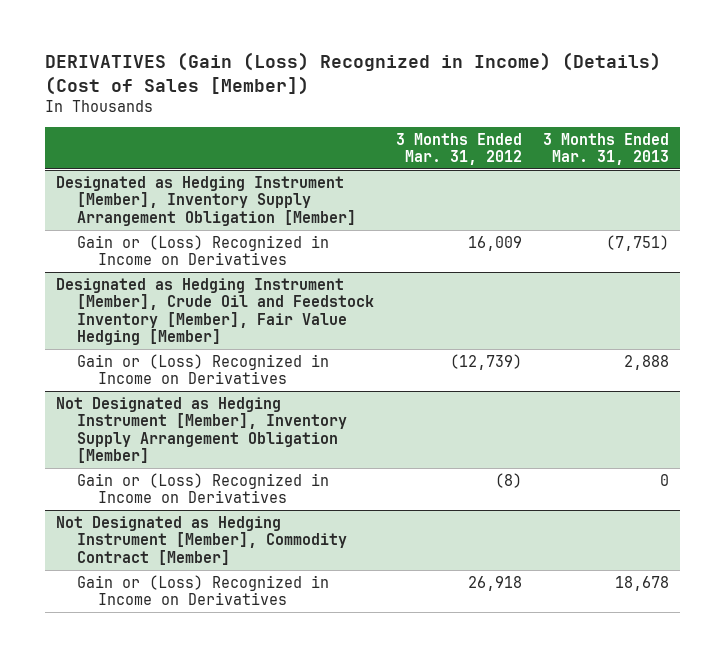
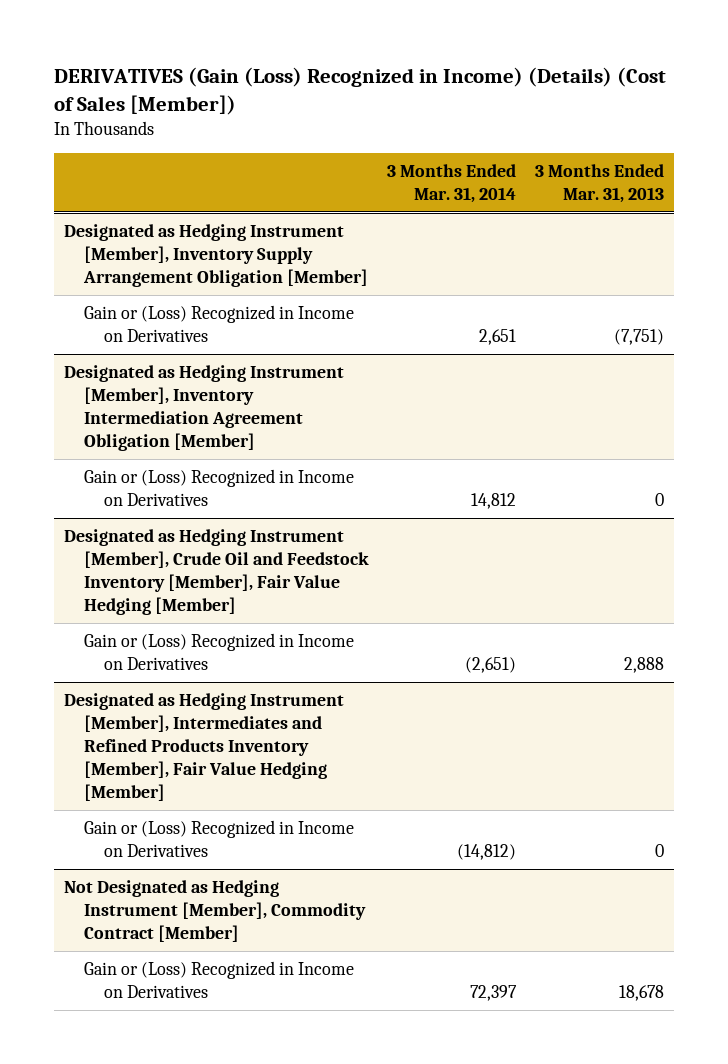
[395,132,522,166] 3 Months Ended Mar. 31, 2012 -> none
none -> [387,163,517,203] 3 Months Ended Mar. 31, 2014
none -> [63,364,344,451] Designated as Hedging Instrument [Member], Inventory Intermediation Agreement Obligation [Member]
none -> [83,468,354,506] Gain or (Loss) Recognized in Income on Derivatives
[55,396,347,464] Not Designated as Hedging Instrument [Member], Inventory Supply Arrangement Obligation [Member] -> none
none -> [63,692,344,801] Designated as Hedging Instrument [Member], Intermediates and Refined Products Inventory [Member], Fair Value Hedging [Member]

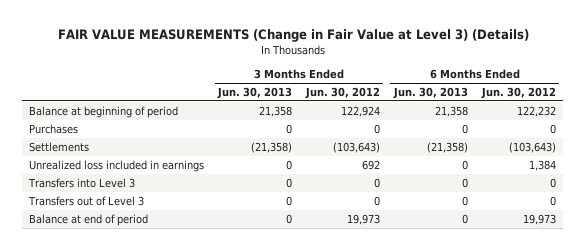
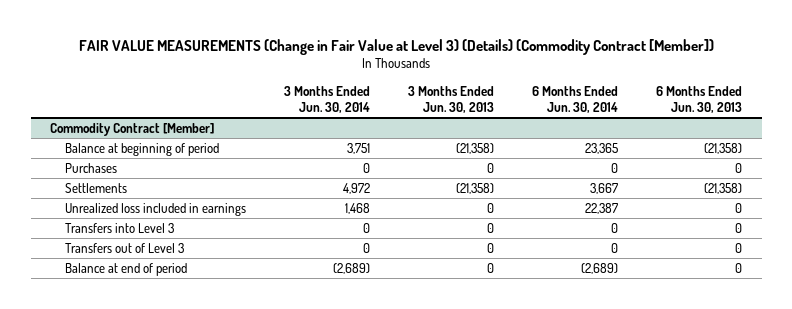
[57,29,529,43] FAIR VALUE MEASUREMENTS (Change in Fair Value at Level 3) (Details) -> [79,38,715,55] FAIR VALUE MEASUREMENTS (Change in Fair Value at Level 3) (Details) (Commodity Contract [Member])
[305,86,381,99] Jun. 30, 2012 -> none
[480,86,556,99] Jun. 30, 2012 -> none
none -> [284,85,371,114] 3 Months Ended Jun. 30, 2014
none -> [532,85,619,114] 6 Months Ended Jun. 30, 2014
none -> [49,122,214,136] Commodity Contract [Member]
[259,105,293,117] 21,358 -> [456,142,495,154] (21,358)
[434,105,468,117] 21,358 -> [704,142,743,154] (21,358)

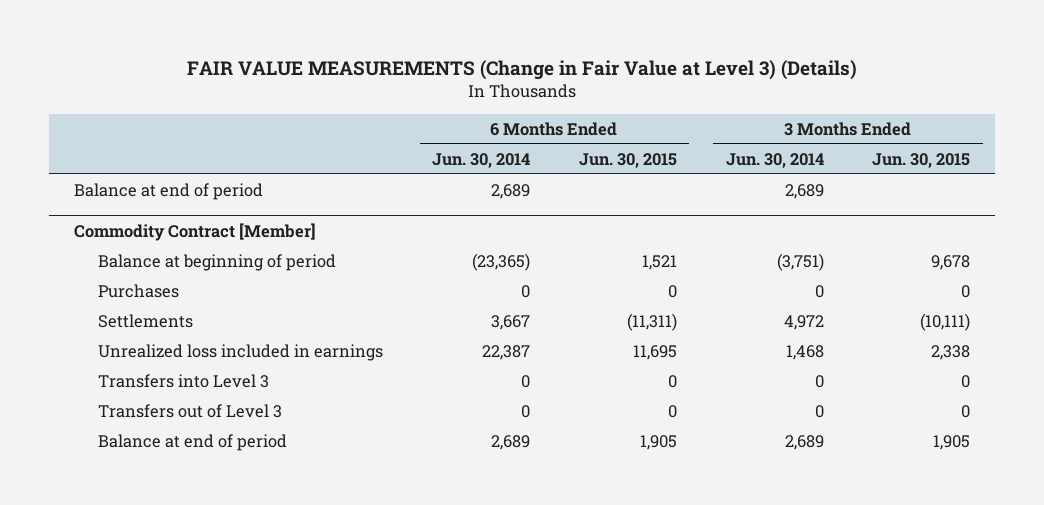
[79,38,715,55] FAIR VALUE MEASUREMENTS (Change in Fair Value at Level 3) (Details) (Commodity Contract [Member]) -> [187,59,858,80] FAIR VALUE MEASUREMENTS (Change in Fair Value at Level 3) (Details)
[408,85,495,114] 3 Months Ended Jun. 30, 2013 -> none
[656,85,743,114] 6 Months Ended Jun. 30, 2013 -> none
none -> [578,152,677,168] Jun. 30, 2015
none -> [872,152,971,168] Jun. 30, 2015
none -> [73,183,263,201] Balance at end of period
[347,142,371,154] 3,751 -> [776,253,824,272] (3,751)
[585,142,619,154] 23,365 -> [471,253,530,272] (23,365)
[333,262,371,274] (2,689) -> [784,435,824,451] 2,689
[581,262,619,274] (2,689) -> [490,435,530,451] 2,689

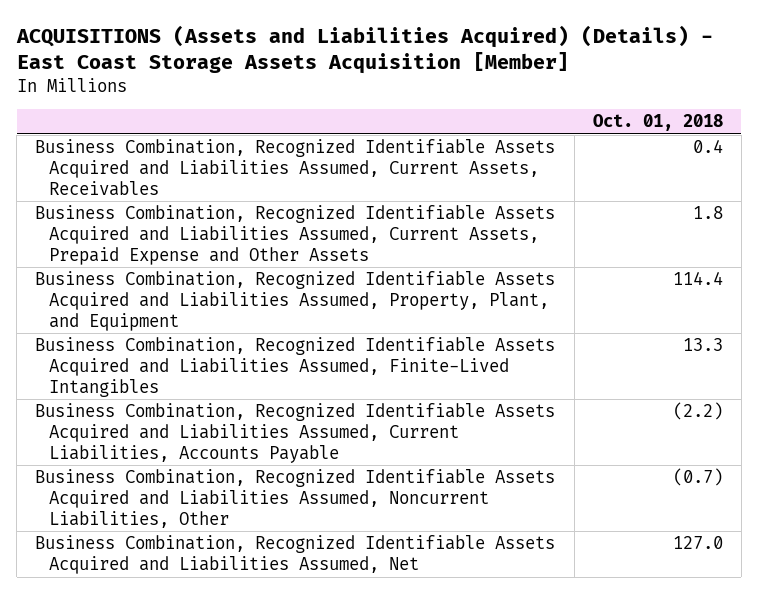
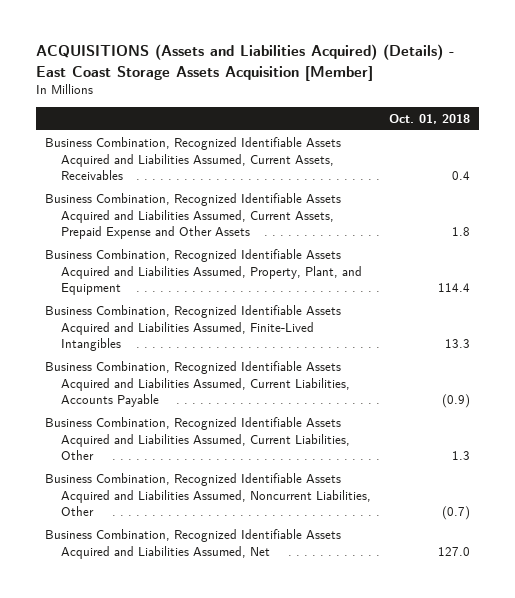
[672,402,723,421] (2.2) -> [442,394,471,409] (0.9)
none -> [45,416,351,461] Business Combination, Recognized Identifiable Assets Acquired and Liabilities Assumed, Current Liabilities, Other

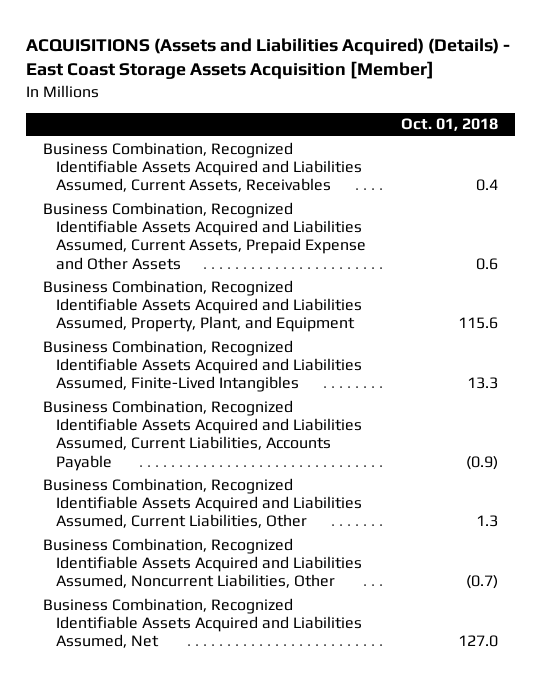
[452,227,471,237] 1.8 -> [475,257,498,270] 0.6
[438,283,471,293] 114.4 -> [457,317,498,330] 115.6

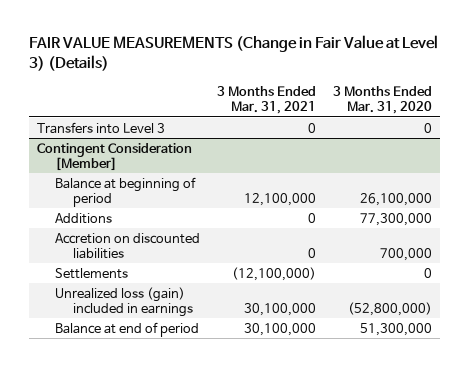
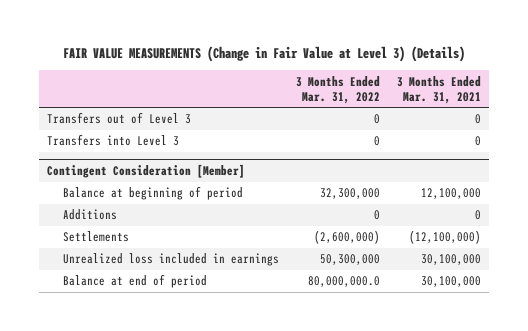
[332,85,432,115] 3 Months Ended Mar. 31, 2020 -> none
none -> [295,75,380,104] 3 Months Ended Mar. 31, 2022
none -> [47,112,192,125] Transfers out of Level 3
[54,232,200,260] Accretion on discounted liabilities -> none
[54,286,193,318] Unrealized loss (gain) included in earnings -> [62,253,279,267] Unrealized loss included in earnings

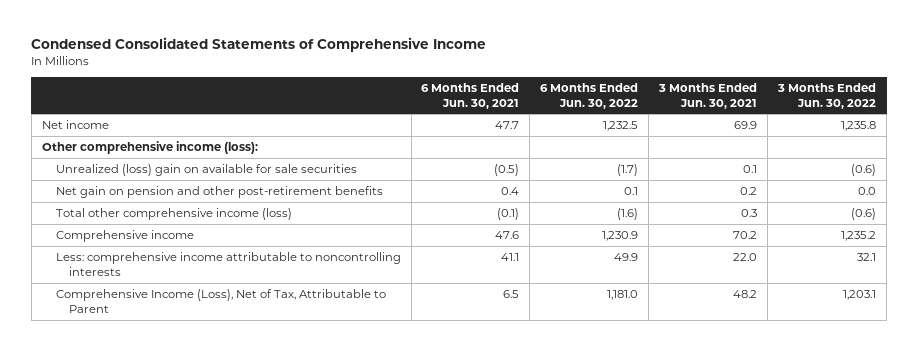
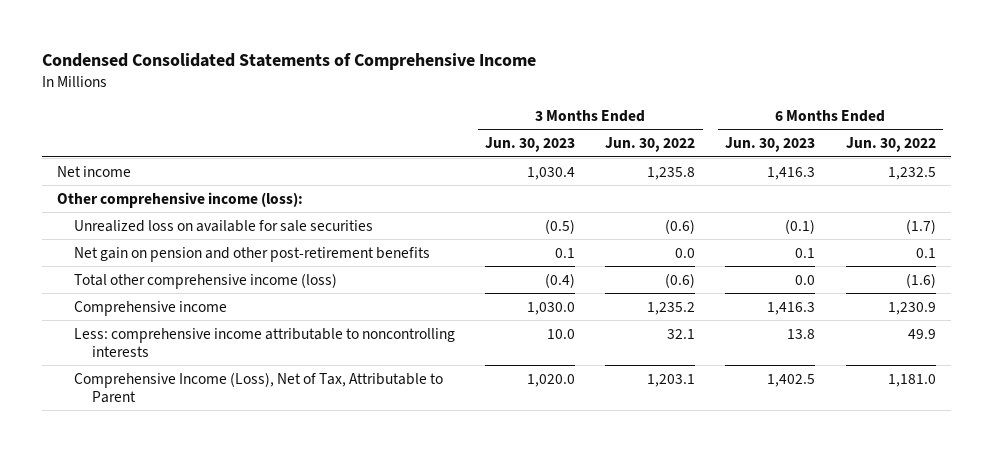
[421,82,520,109] 6 Months Ended Jun. 30, 2021 -> none
[658,82,758,109] 3 Months Ended Jun. 30, 2021 -> none
none -> [485,137,576,153] Jun. 30, 2023
none -> [725,137,816,153] Jun. 30, 2023
[55,164,357,177] Unrealized (loss) gain on available for sale securities -> [74,219,374,232] Unrealized loss on available for sale securities

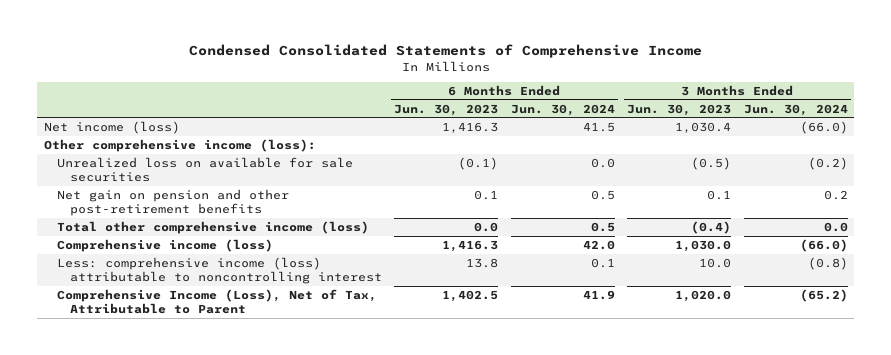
[605,137,696,153] Jun. 30, 2022 -> none
[845,137,936,153] Jun. 30, 2022 -> none
none -> [510,103,615,116] Jun. 30, 2024
none -> [743,103,848,116] Jun. 30, 2024
[56,165,131,177] Net income -> [43,120,180,134] Net income (loss)
[74,300,228,316] Comprehensive income -> [56,238,273,252] Comprehensive income (loss)
[74,327,456,357] Less: comprehensive income attributable to noncontrolling interests -> [56,256,382,284] Less: comprehensive income (loss) attributable to noncontrolling interest

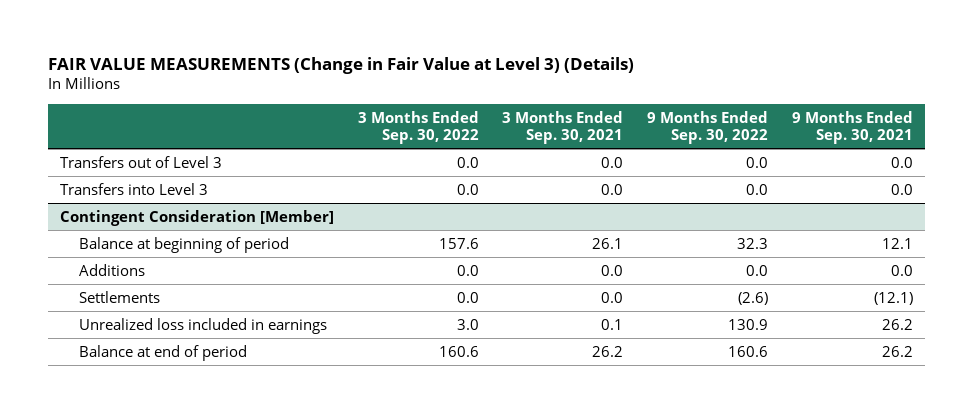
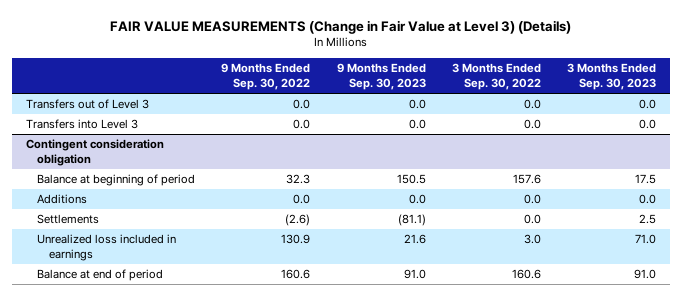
[502,110,624,145] 3 Months Ended Sep. 30, 2021 -> none
[792,110,914,145] 9 Months Ended Sep. 30, 2021 -> none
none -> [336,63,426,91] 9 Months Ended Sep. 30, 2023
none -> [567,63,657,91] 3 Months Ended Sep. 30, 2023
[59,209,334,226] Contingent Consideration [Member] -> [25,139,164,167] Contingent consideration obligation

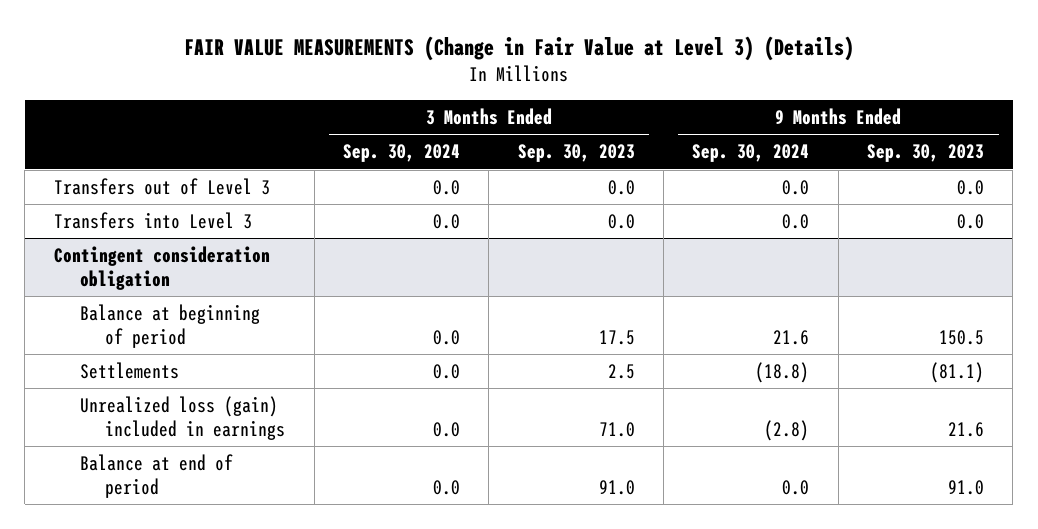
[221,63,311,91] 9 Months Ended Sep. 30, 2022 -> none
[452,63,542,91] 3 Months Ended Sep. 30, 2022 -> none
none -> [343,144,461,163] Sep. 30, 2024
none -> [692,144,810,163] Sep. 30, 2024
[37,194,88,205] Additions -> none
[37,234,177,262] Unrealized loss included in earnings -> [79,395,286,441] Unrealized loss (gain) included in earnings

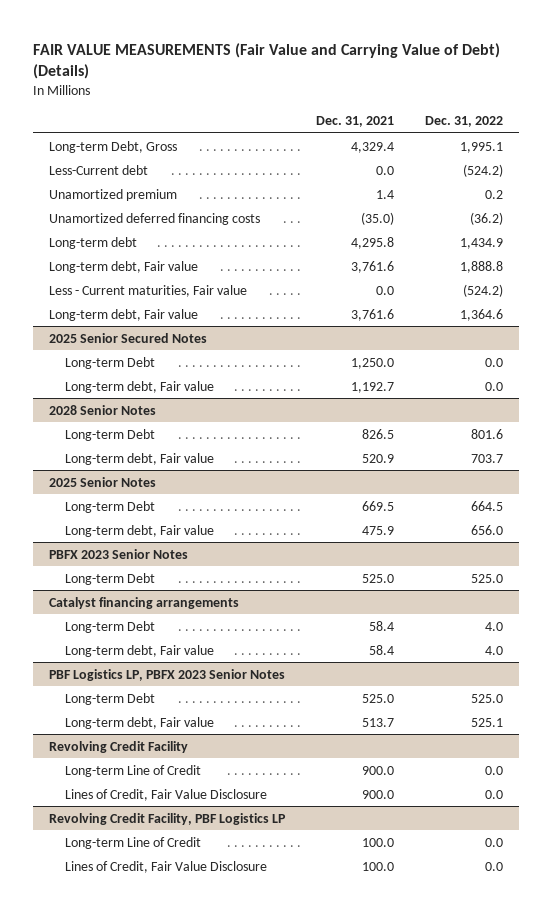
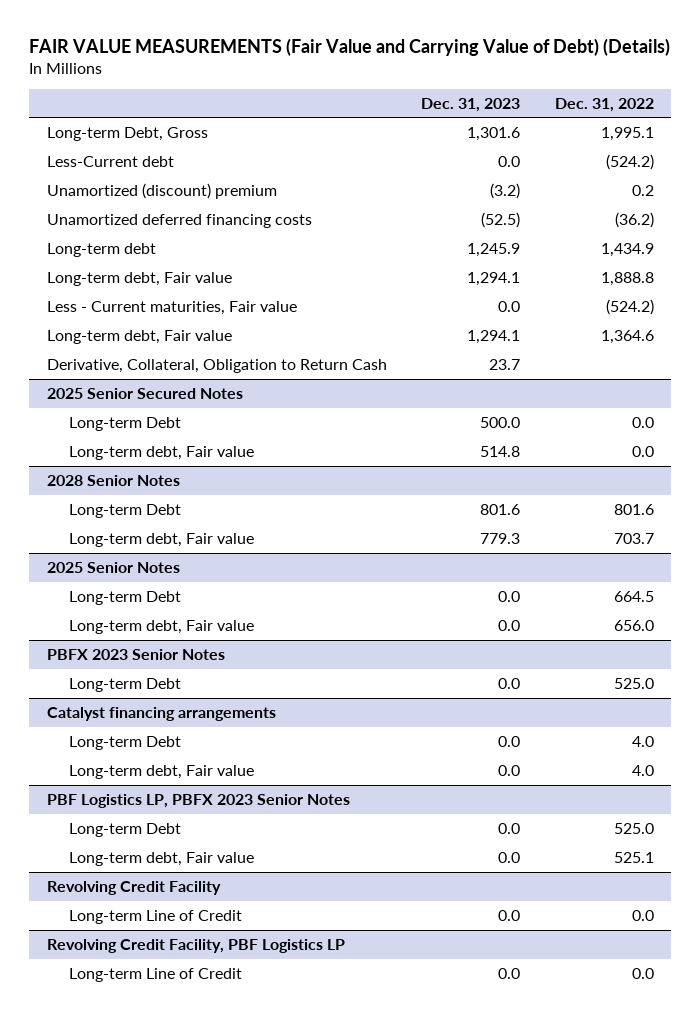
[316,116,395,128] Dec. 31, 2021 -> none
none -> [421,97,521,112] Dec. 31, 2023
[48,188,177,201] Unamortized premium -> [46,182,277,199] Unamortized (discount) premium
none -> [46,358,387,373] Derivative, Collateral, Obligation to Return Cash
[65,788,268,801] Lines of Credit, Fair Value Disclosure -> none
[65,860,268,873] Lines of Credit, Fair Value Disclosure -> none

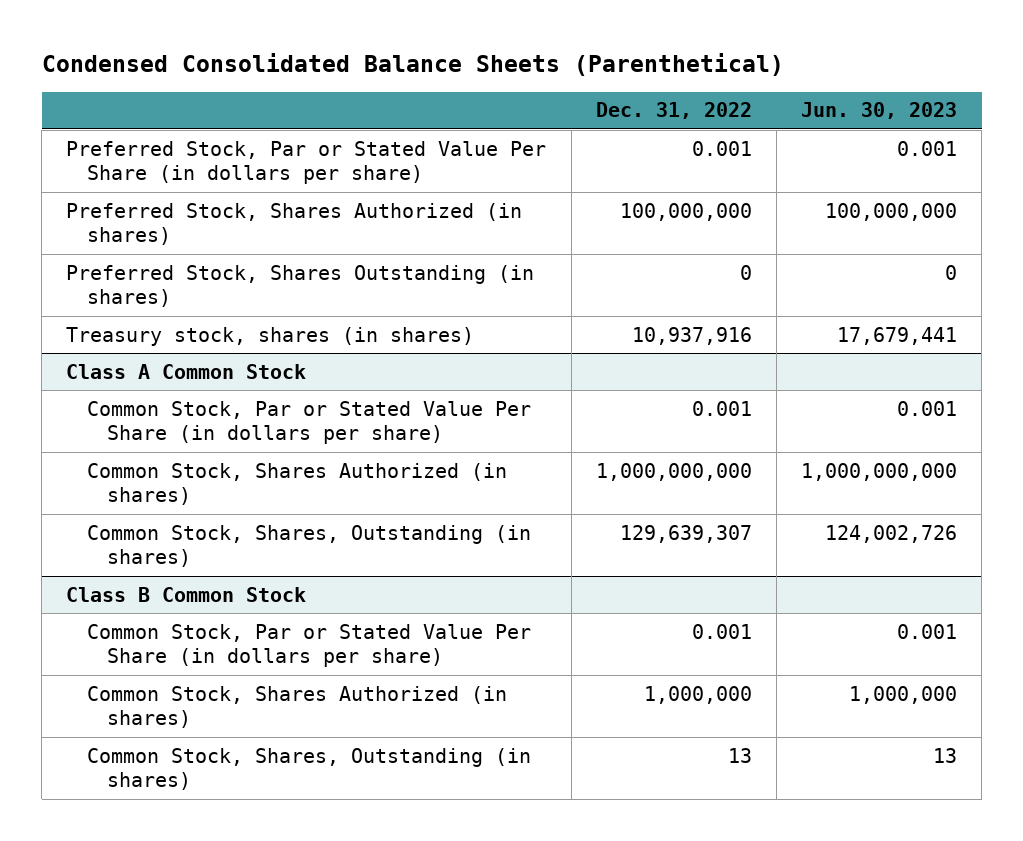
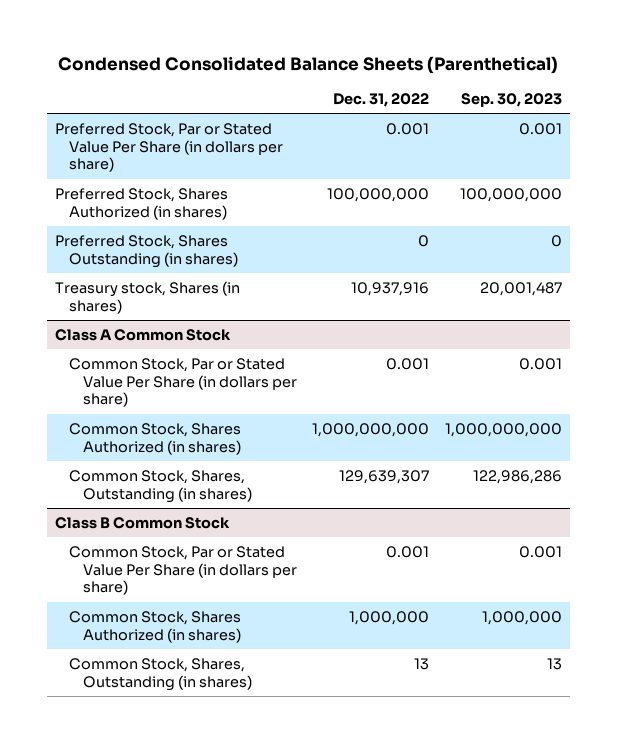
[801,102,958,120] Jun. 30, 2023 -> none
none -> [461,93,563,108] Sep. 30, 2023
[66,326,475,346] Treasury stock, shares (in shares) -> [54,280,240,314] Treasury stock, Shares (in shares)

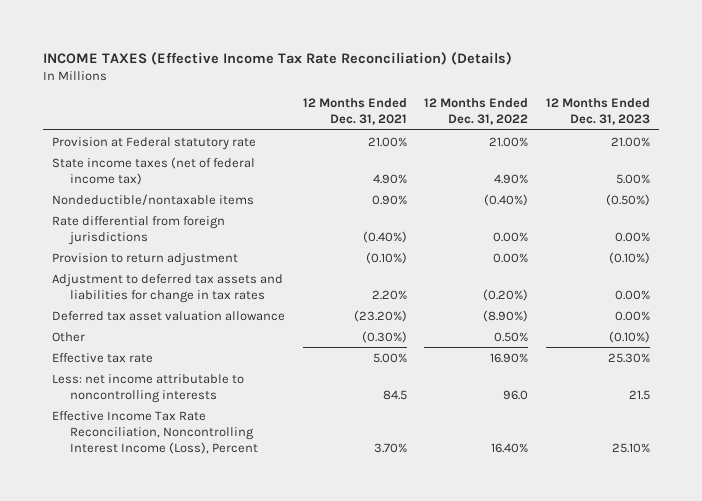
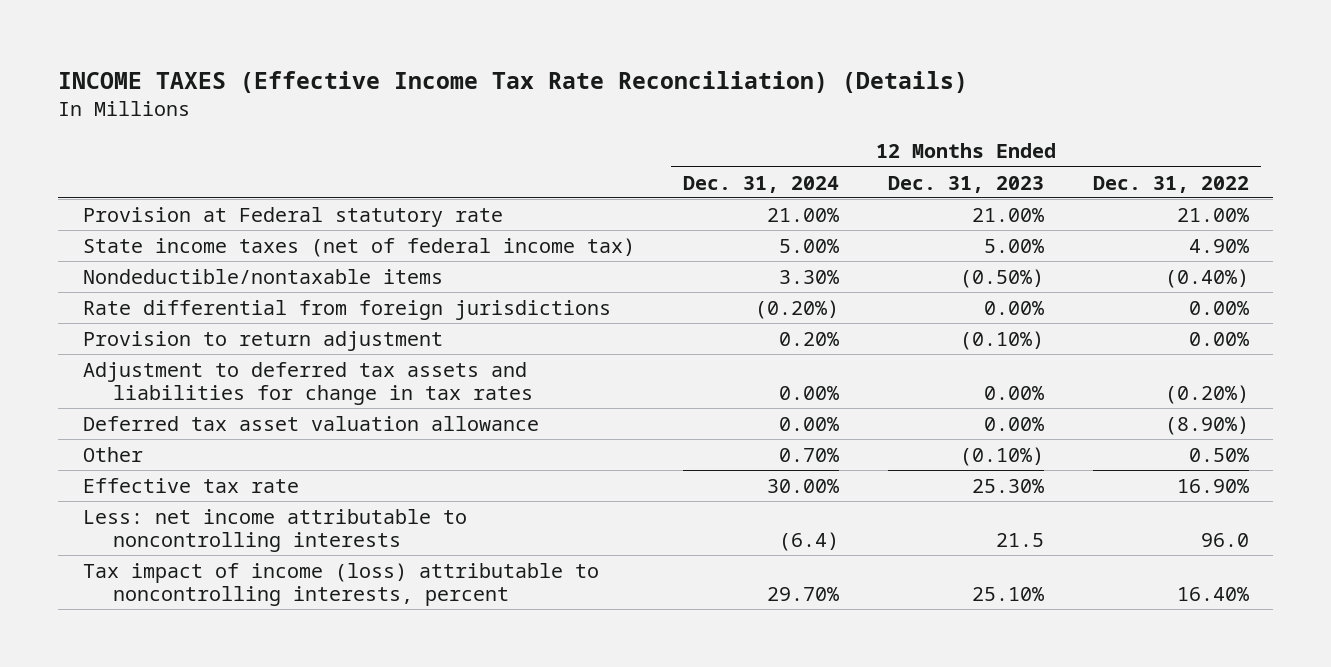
[302,98,407,126] 12 Months Ended Dec. 31, 2021 -> none
none -> [683,175,840,193] Dec. 31, 2024
[51,410,258,454] Effective Income Tax Rate Reconciliation, Noncontrolling Interest Income (Loss), Percent -> [82,562,599,606] Tax impact of income (loss) attributable to noncontrolling interests, percent

